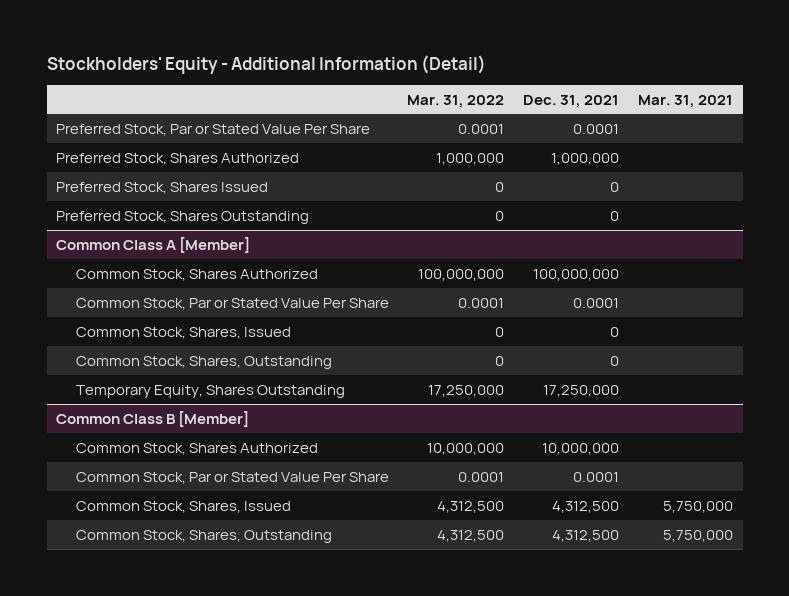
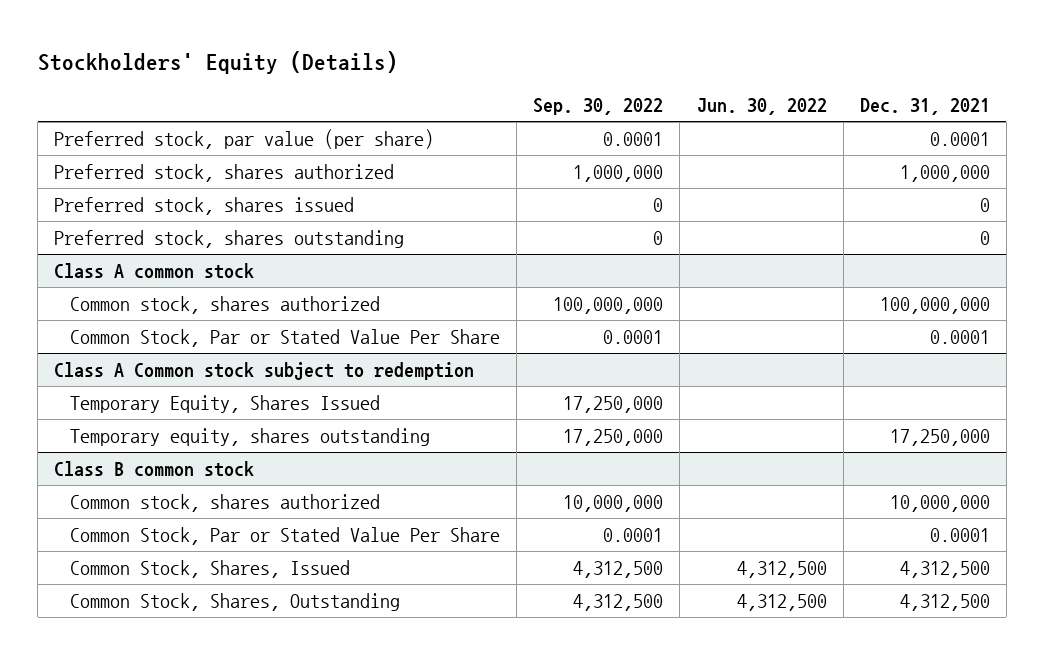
[46,54,486,74] Stockholders' Equity - Additional Information (Detail) -> [37,50,398,74] Stockholders' Equity (Details)
[407,94,505,108] Mar. 31, 2022 -> none
[638,94,734,108] Mar. 31, 2021 -> none
none -> [533,98,664,116] Sep. 30, 2022
none -> [696,98,827,116] Jun. 30, 2022
[56,123,371,136] Preferred Stock, Par or Stated Value Per Share -> [54,128,435,149] Preferred stock, par value (per share)
[56,152,300,165] Preferred Stock, Shares Authorized -> [54,163,395,182] Preferred stock, shares authorized
[56,181,269,194] Preferred Stock, Shares Issued -> [54,196,355,215] Preferred stock, shares issued
[56,210,310,224] Preferred Stock, Shares Outstanding -> [54,229,405,248] Preferred stock, shares outstanding
[56,236,251,253] Common Class A [Member] -> [54,262,255,279] Class A common stock
[75,268,318,281] Common Stock, Shares Authorized -> [70,295,381,314] Common stock, shares authorized
[75,326,291,339] Common Stock, Shares, Issued -> none
[75,355,332,369] Common Stock, Shares, Outstanding -> none
none -> [54,361,475,380] Class A Common stock subject to redemption
none -> [70,394,381,413] Temporary Equity, Shares Issued
[75,384,345,398] Temporary Equity, Shares Outstanding -> [70,427,431,446] Temporary equity, shares outstanding
[56,410,250,427] Common Class B [Member] -> [54,460,255,477] Class B common stock
[75,442,318,455] Common Stock, Shares Authorized -> [70,493,381,512] Common stock, shares authorized

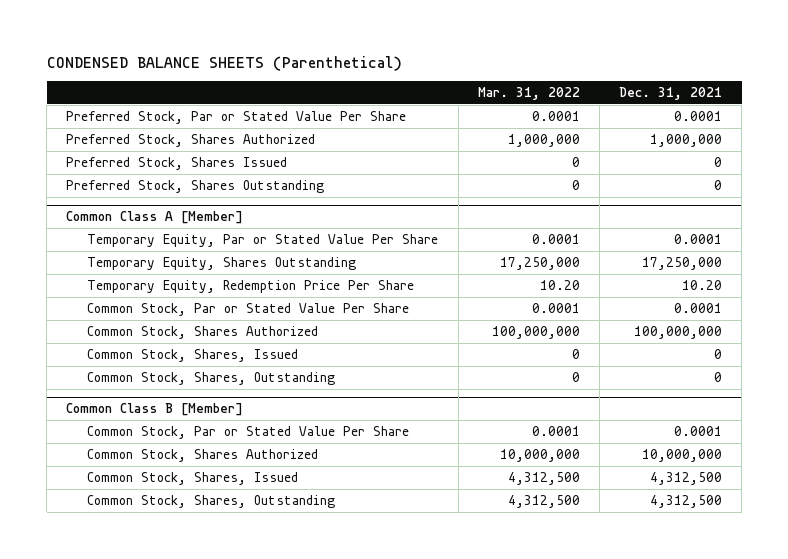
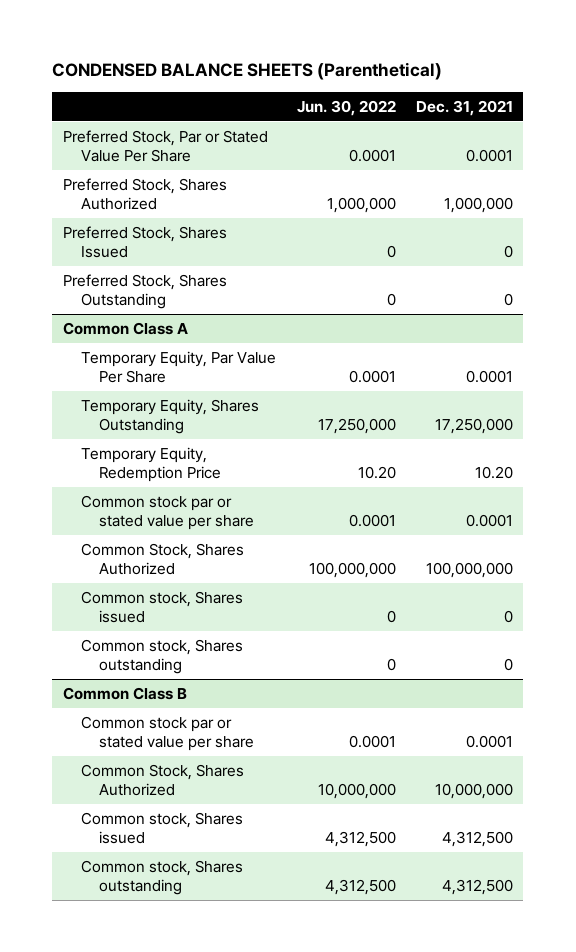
[477,87,580,101] Mar. 31, 2022 -> none
none -> [296,99,396,116] Jun. 30, 2022
[66,211,244,225] Common Class A [Member] -> [62,322,188,336] Common Class A
[87,234,439,248] Temporary Equity, Par or Stated Value Per Share -> [81,351,277,384] Temporary Equity, Par Value Per Share
[87,280,415,294] Temporary Equity, Redemption Price Per Share -> [81,447,222,483] Temporary Equity, Redemption Price
[87,303,410,317] Common Stock, Par or Stated Value Per Share -> [81,495,255,531] Common stock par or stated value per share
[87,349,299,363] Common Stock, Shares, Issued -> [81,591,244,624] Common stock, Shares issued
[87,372,336,386] Common Stock, Shares, Outstanding -> [81,639,244,675] Common stock, Shares outstanding
[66,403,244,417] Common Class B [Member] -> [62,687,187,701] Common Class B
[87,426,410,440] Common Stock, Par or Stated Value Per Share -> [81,716,255,752] Common stock par or stated value per share
[87,472,299,486] Common Stock, Shares, Issued -> [81,812,244,845] Common stock, Shares issued
[87,495,336,509] Common Stock, Shares, Outstanding -> [81,860,244,896] Common stock, Shares outstanding

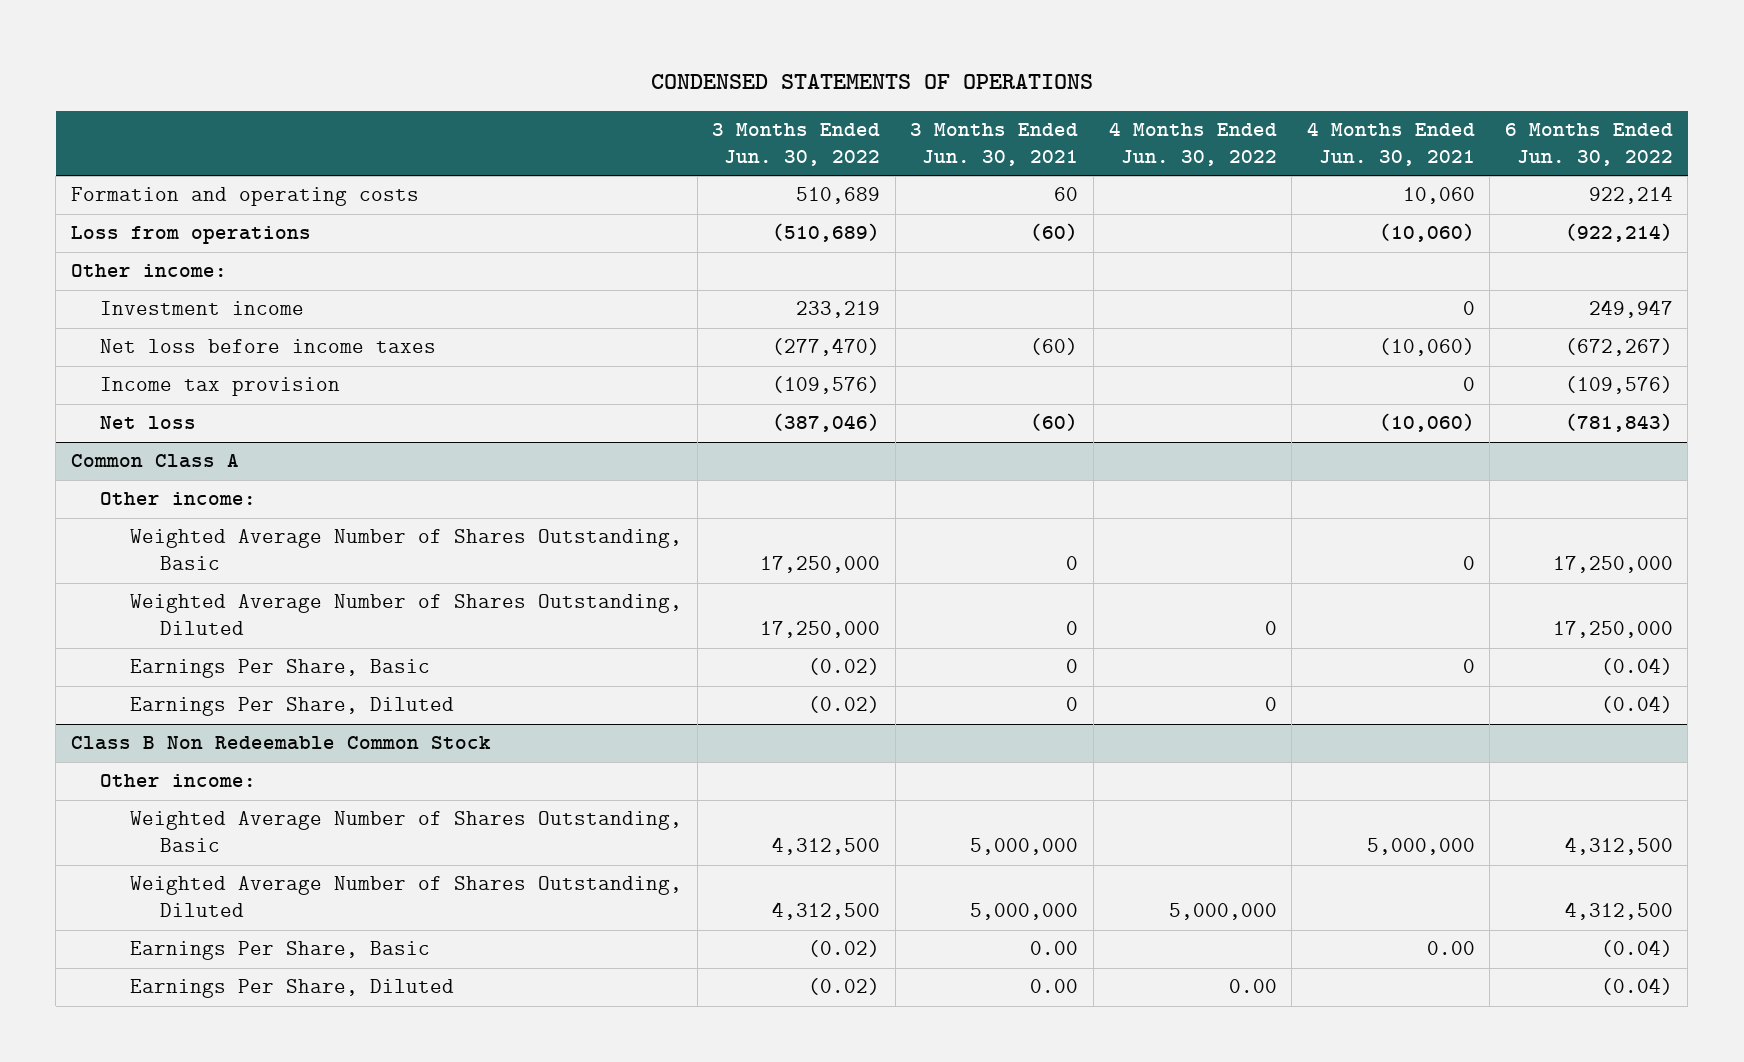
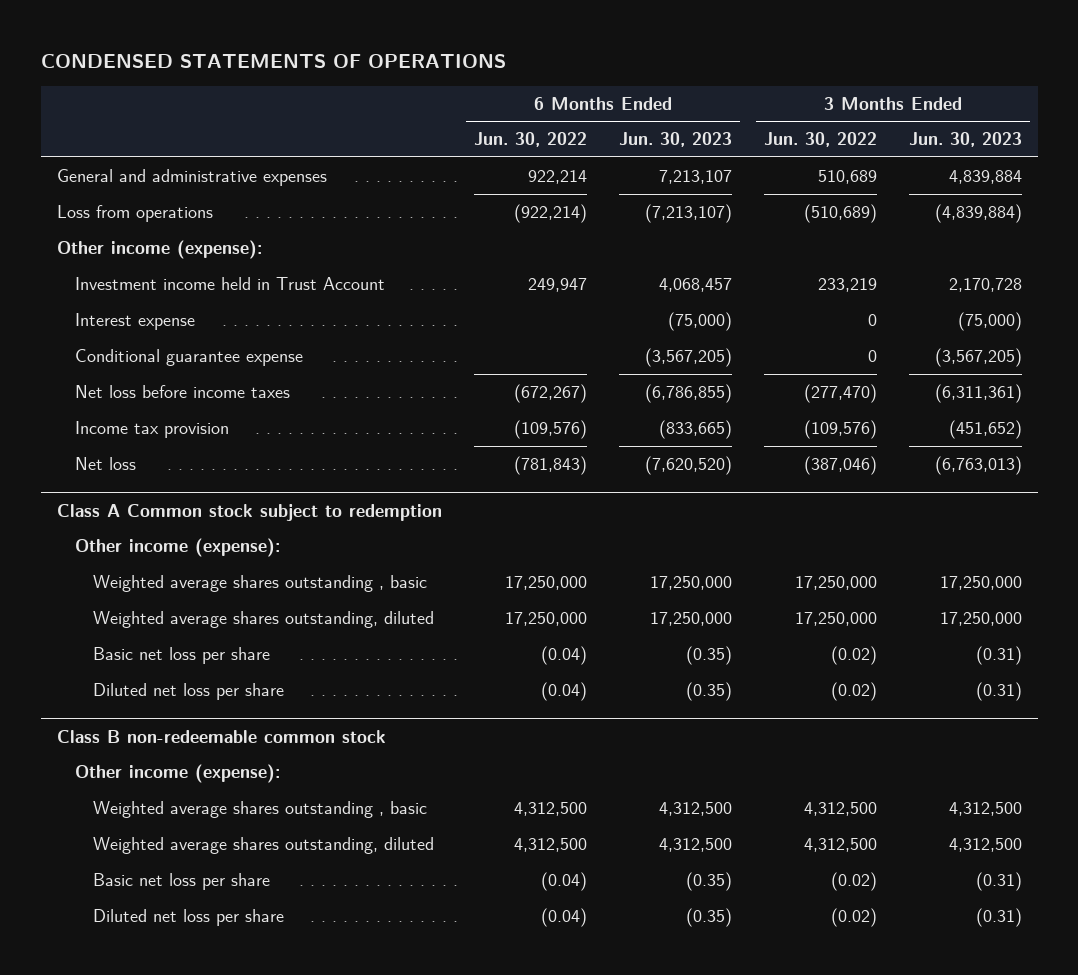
[910,123,1079,166] 3 Months Ended Jun. 30, 2021 -> none
[1108,122,1277,166] 4 Months Ended Jun. 30, 2022 -> none
[1306,122,1475,166] 4 Months Ended Jun. 30, 2021 -> none
none -> [618,132,732,148] Jun. 30, 2023
none -> [908,132,1022,148] Jun. 30, 2023
[70,187,419,207] Formation and operating costs -> [56,168,327,186] General and administrative expenses
[70,264,227,278] Other income: -> [56,239,262,259] Other income (expense):
[100,301,305,316] Investment income -> [74,276,385,290] Investment income held in Trust Account
none -> [74,312,195,330] Interest expense
none -> [74,348,303,366] Conditional guarantee expense
[70,454,239,469] Common Class A -> none
none -> [56,503,442,521] Class A Common stock subject to redemption
[100,492,257,506] Other income: -> [74,537,280,557] Other income (expense):
[130,529,683,571] Weighted Average Number of Shares Outstanding, Basic -> [92,574,427,592] Weighted average shares outstanding , basic
[130,594,683,636] Weighted Average Number of Shares Outstanding, Diluted -> [92,610,434,628] Weighted average shares outstanding, diluted
[130,659,431,679] Earnings Per Share, Basic -> [92,646,270,664] Basic net loss per share
[130,697,455,717] Earnings Per Share, Diluted -> [92,682,284,700] Diluted net loss per share
[70,736,491,751] Class B Non Redeemable Common Stock -> [56,729,386,743] Class B non-redeemable common stock
[100,774,257,788] Other income: -> [74,763,280,783] Other income (expense):
[130,811,683,853] Weighted Average Number of Shares Outstanding, Basic -> [92,800,427,818] Weighted average shares outstanding , basic
[130,876,683,918] Weighted Average Number of Shares Outstanding, Diluted -> [92,836,434,854] Weighted average shares outstanding, diluted
[130,941,431,961] Earnings Per Share, Basic -> [92,872,270,890] Basic net loss per share
[130,979,455,999] Earnings Per Share, Diluted -> [92,908,284,926] Diluted net loss per share

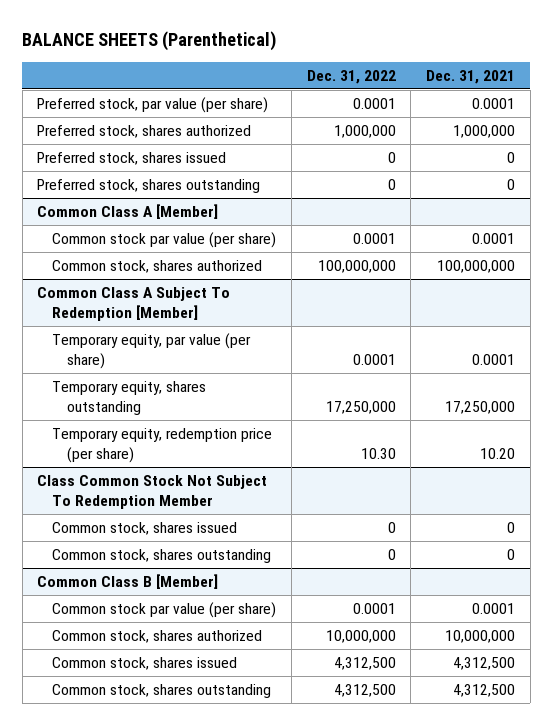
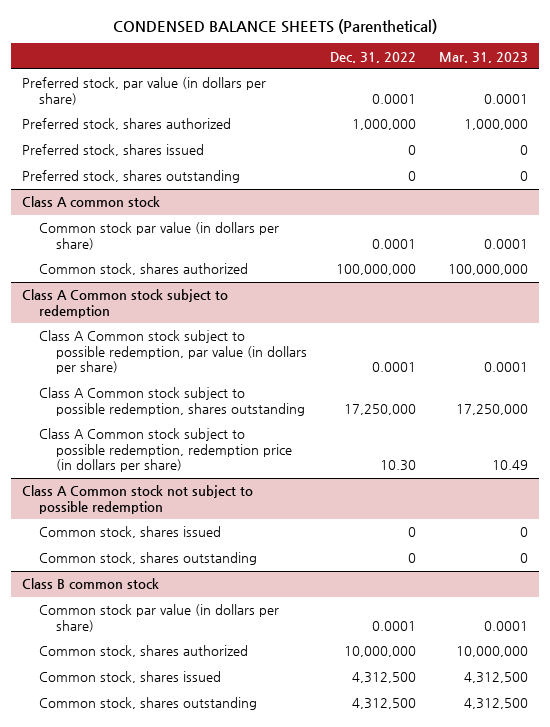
[22,31,277,52] BALANCE SHEETS (Parenthetical) -> [112,18,437,34] CONDENSED BALANCE SHEETS (Parenthetical)
[426,70,516,85] Dec. 31, 2021 -> none
none -> [438,51,528,63] Mar. 31, 2023
[37,97,269,114] Preferred stock, par value (per share) -> [22,77,267,105] Preferred stock, par value (in dollars per share)
[37,204,219,220] Common Class A [Member] -> [22,196,161,208] Class A common stock
[52,232,277,249] Common stock par value (per share) -> [39,222,280,250] Common stock par value (in dollars per share)
[37,287,231,321] Common Class A Subject To Redemption [Member] -> [22,289,229,318] Class A Common stock subject to redemption
[52,333,252,369] Temporary equity, par value (per share) -> [39,330,308,375] Class A Common stock subject to possible redemption, par value (in dollars per share)
[52,381,207,415] Temporary equity, shares outstanding -> [39,387,306,416] Class A Common stock subject to possible redemption, shares outstanding
[52,428,273,463] Temporary equity, redemption price (per share) -> [39,428,293,473] Class A Common stock subject to possible redemption, redemption price (in dollars per share)
[37,475,268,509] Class Common Stock Not Subject To Redemption Member -> [22,485,254,514] Class A Common stock not subject to possible redemption
[37,574,219,590] Common Class B [Member] -> [22,578,160,590] Class B common stock
[52,602,277,619] Common stock par value (per share) -> [39,604,280,632] Common stock par value (in dollars per share)

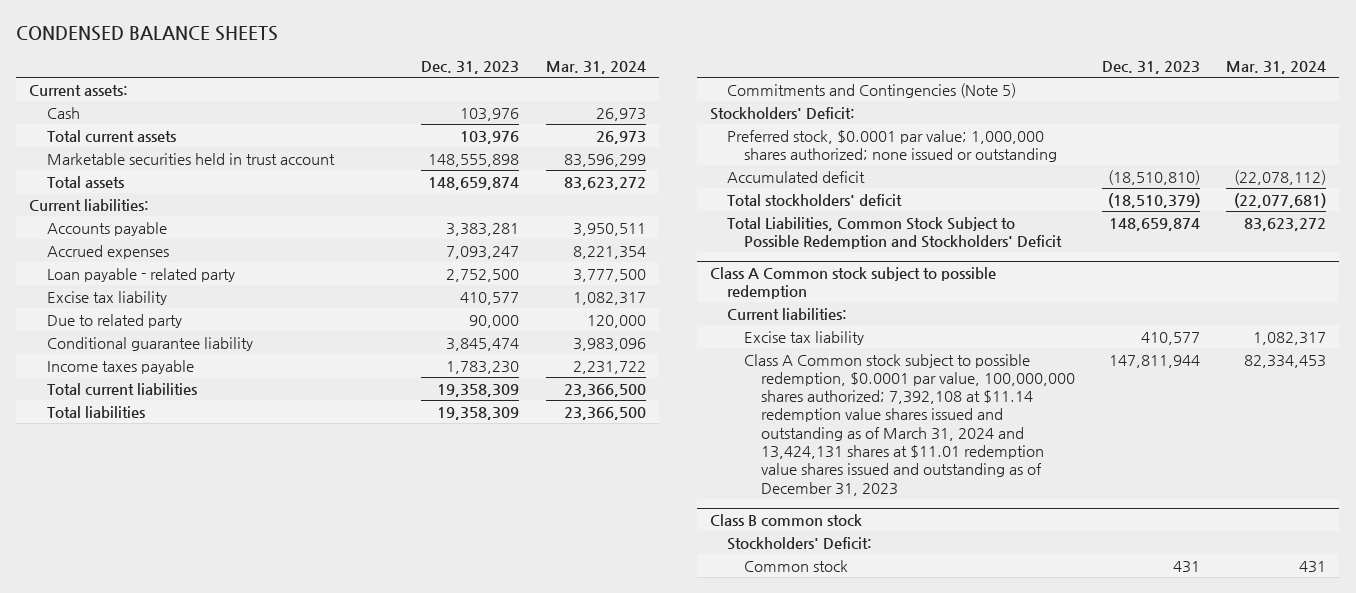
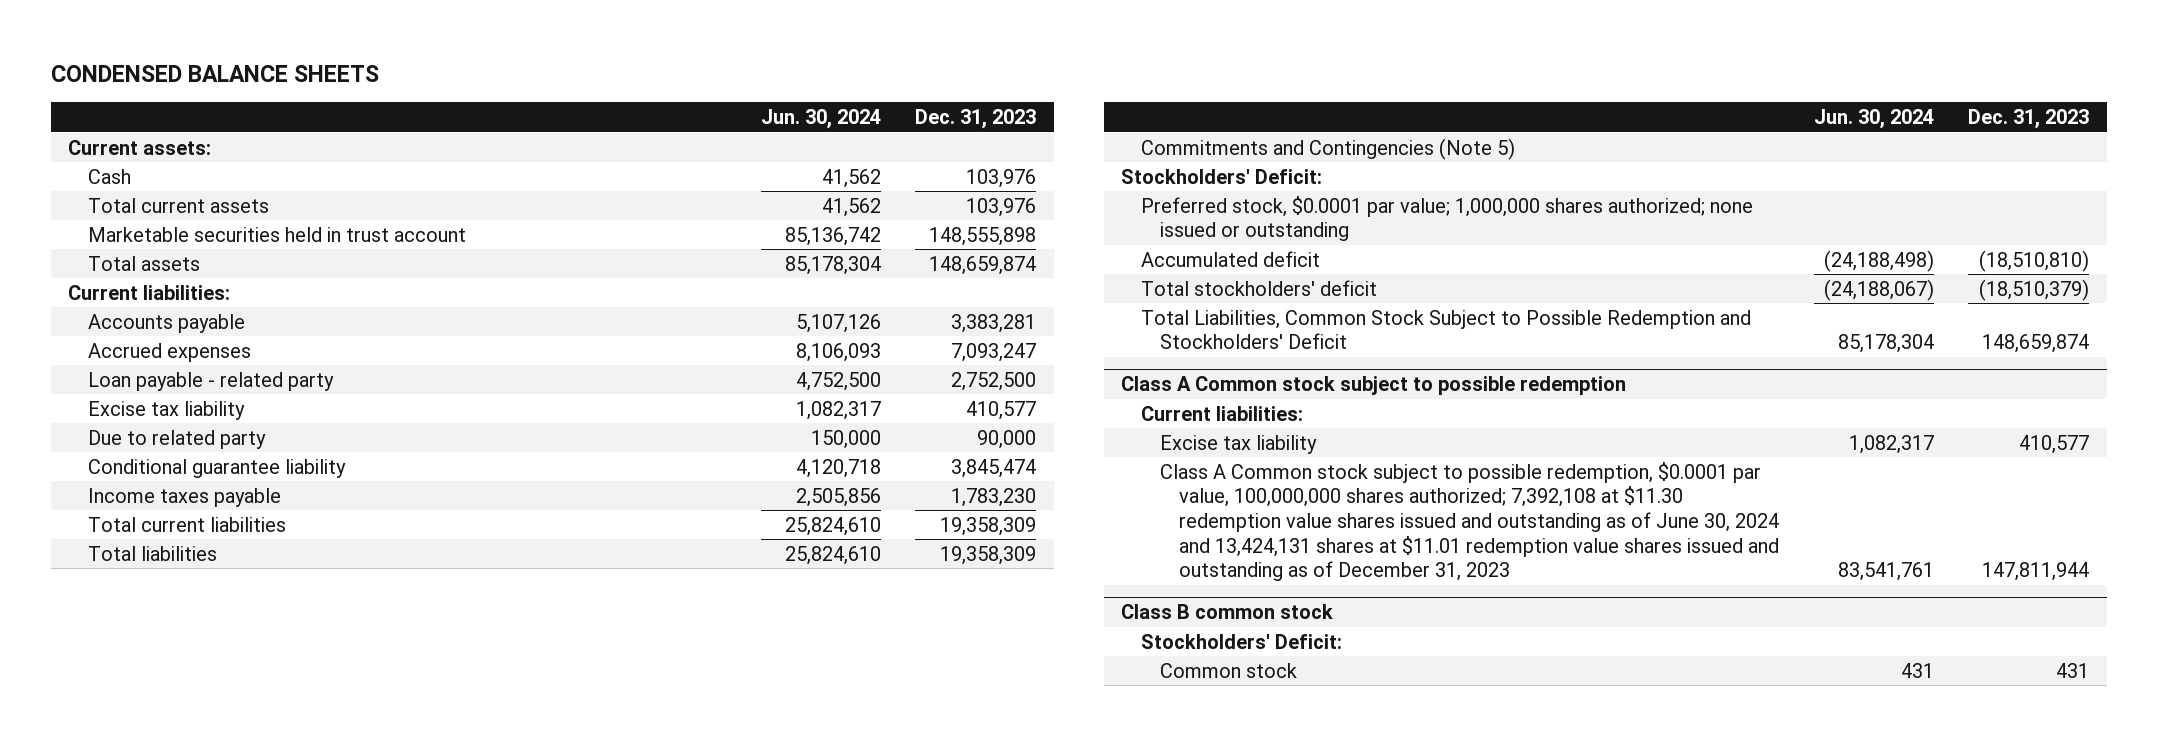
[545,61,646,75] Mar. 31, 2024 -> none
none -> [760,109,881,130] Jun. 30, 2024
[744,353,1076,496] Class A Common stock subject to possible redemption, $0.0001 par value, 100,000,000 shares authorized; 7,392,108 at $11.14 redemption value shares issued and outstanding as of March 31, 2024 and 13,424,131 shares at $11.01 redemption value shares issued and outstanding as of December 31, 2023 -> [1159,461,1780,582] Class A Common stock subject to possible redemption, $0.0001 par value, 100,000,000 shares authorized; 7,392,108 at $11.30 redemption value shares issued and outstanding as of June 30, 2024 and 13,424,131 shares at $11.01 redemption value shares issued and outstanding as of December 31, 2023

